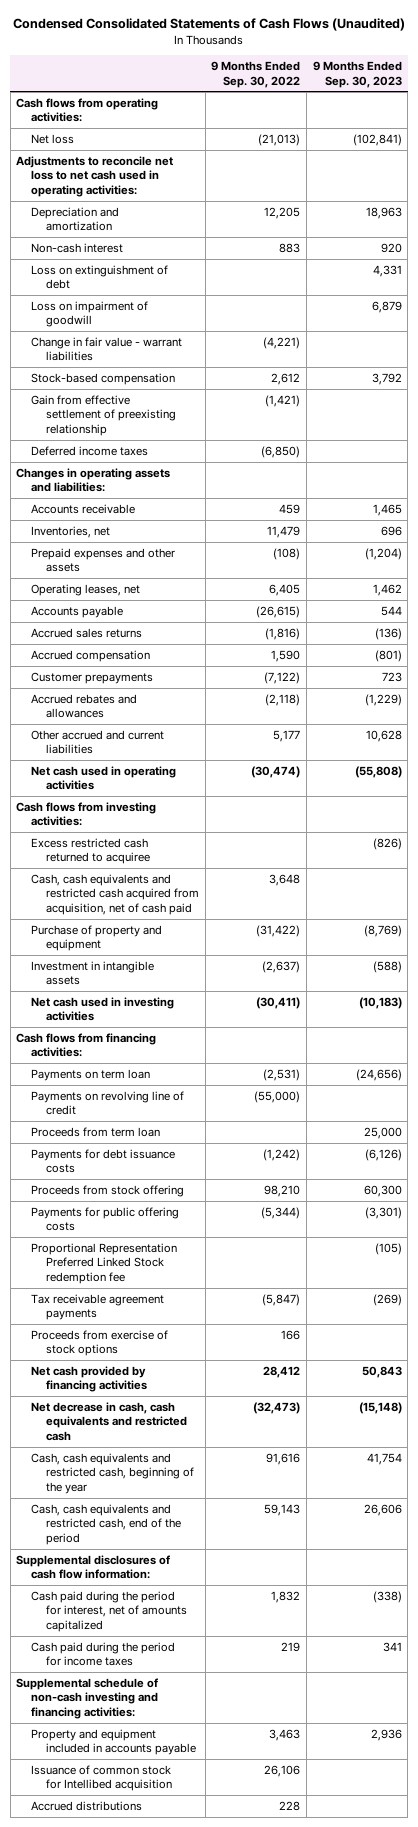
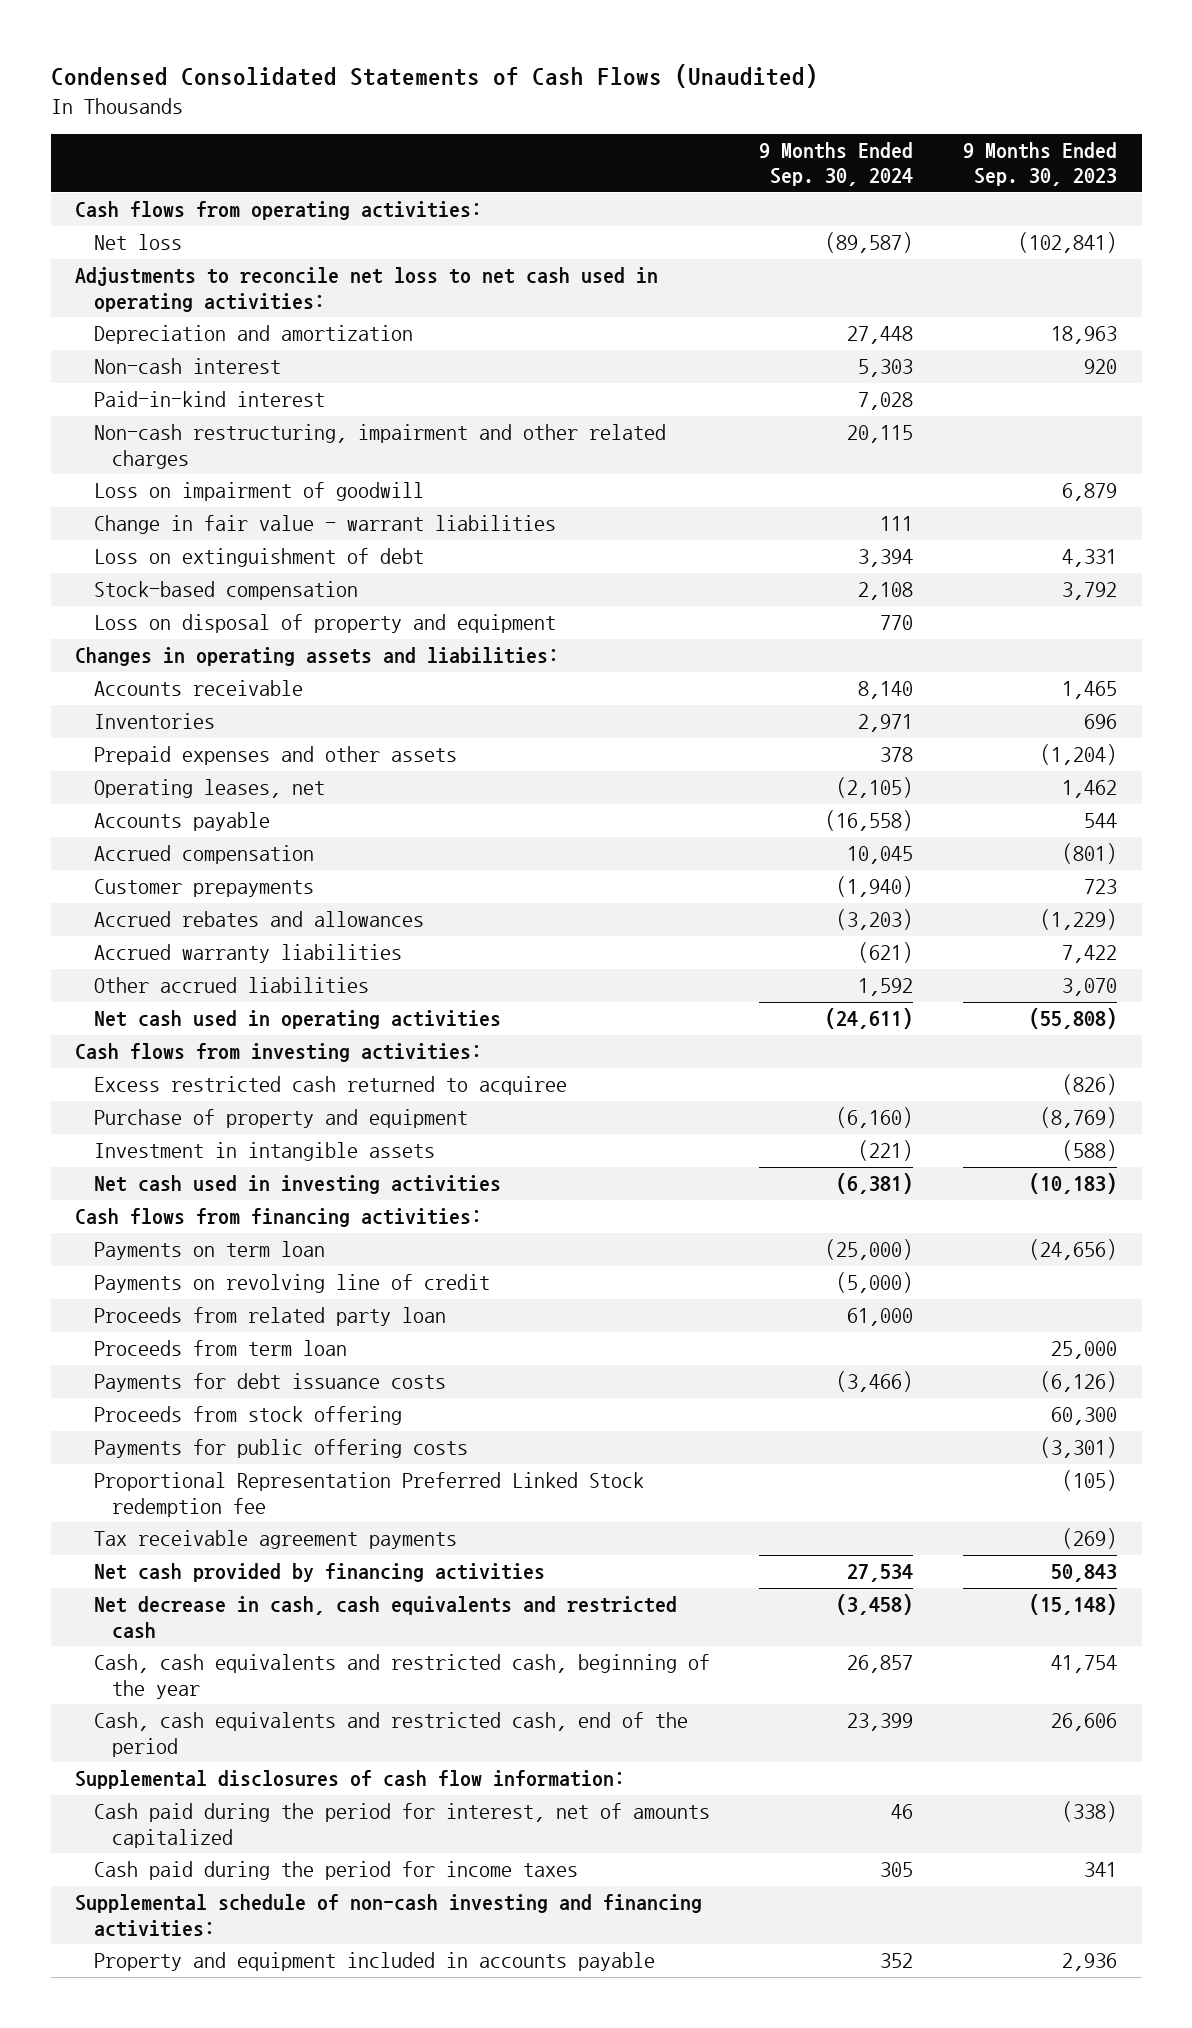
[211,61,301,88] 9 Months Ended Sep. 30, 2022 -> none
none -> [759,142,914,187] 9 Months Ended Sep. 30, 2024
none -> [93,391,325,408] Paid-in-kind interest
none -> [93,424,666,469] Non-cash restructuring, impairment and other related charges
[31,264,169,290] Loss on extinguishment of debt -> [93,548,424,568] Loss on extinguishment of debt
[31,394,177,437] Gain from effective settlement of preexisting relationship -> none
[31,445,149,456] Deferred income taxes -> none
none -> [93,614,556,634] Loss on disposal of property and equipment
[31,525,111,538] Inventories, net -> [93,713,215,730] Inventories
[31,627,143,638] Accrued sales returns -> none
none -> [93,944,402,964] Accrued warranty liabilities
[31,729,165,755] Other accrued and current liabilities -> [93,977,369,994] Other accrued liabilities
[365,729,402,742] 10,628 -> [1061,978,1117,997] 3,070
[31,873,200,916] Cash, cash equivalents and restricted cash acquired from acquisition, net of cash paid -> none
none -> [93,1307,446,1327] Proceeds from related party loan
[31,1329,169,1357] Proceeds from exercise of stock options -> none
[31,1764,173,1792] Issuance of common stock for Intellibed acquisition -> none
[31,1800,143,1811] Accrued distributions -> none

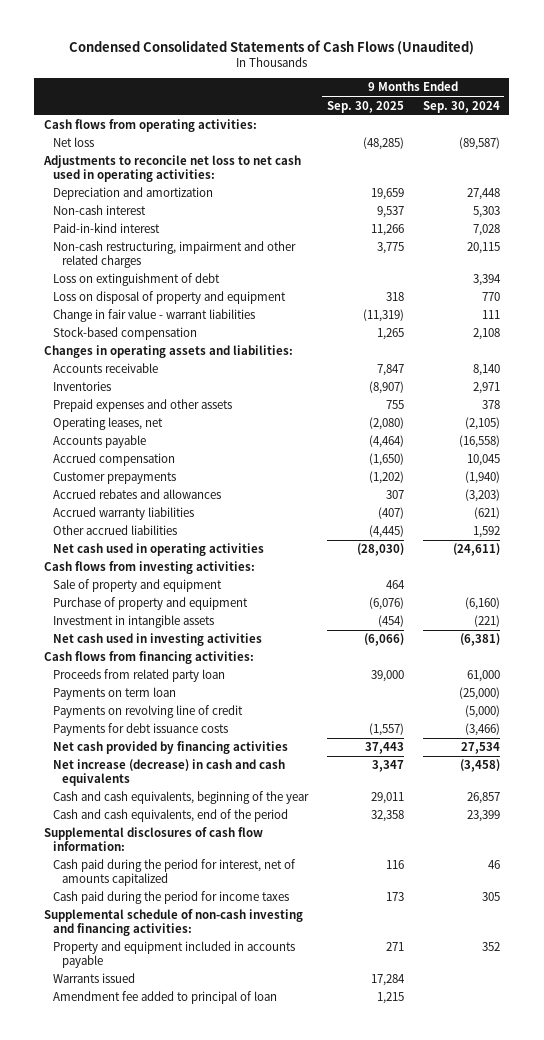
[962,142,1117,187] 9 Months Ended Sep. 30, 2023 -> none
none -> [326,100,404,113] Sep. 30, 2025
[93,482,424,502] Loss on impairment of goodwill -> none
[93,515,556,535] Change in fair value - warrant liabilities -> [52,309,255,323] Change in fair value - warrant liabilities
[93,581,358,601] Stock-based compensation -> [52,327,197,341] Stock-based compensation
[93,1076,567,1096] Excess restricted cash returned to acquiree -> none
none -> [52,579,222,593] Sale of property and equipment
[93,1307,446,1327] Proceeds from related party loan -> [52,669,225,683] Proceeds from related party loan
[93,1340,347,1357] Proceeds from term loan -> none
[93,1406,402,1426] Proceeds from stock offering -> none
[93,1439,468,1459] Payments for public offering costs -> none
[93,1472,644,1517] Proportional Representation Preferred Linked Stock redemption fee -> none
[93,1530,457,1550] Tax receivable agreement payments -> none
[93,1596,677,1639] Net decrease in cash, cash equivalents and restricted cash -> [52,759,285,786] Net increase (decrease) in cash and cash equivalents
[93,1654,710,1699] Cash, cash equivalents and restricted cash, beginning of the year -> [52,791,309,805] Cash and cash equivalents, beginning of the year
[93,1712,688,1757] Cash, cash equivalents and restricted cash, end of the period -> [52,809,288,823] Cash and cash equivalents, end of the period
none -> [52,973,135,984] Warrants issued
none -> [52,991,277,1005] Amendment fee added to principal of loan

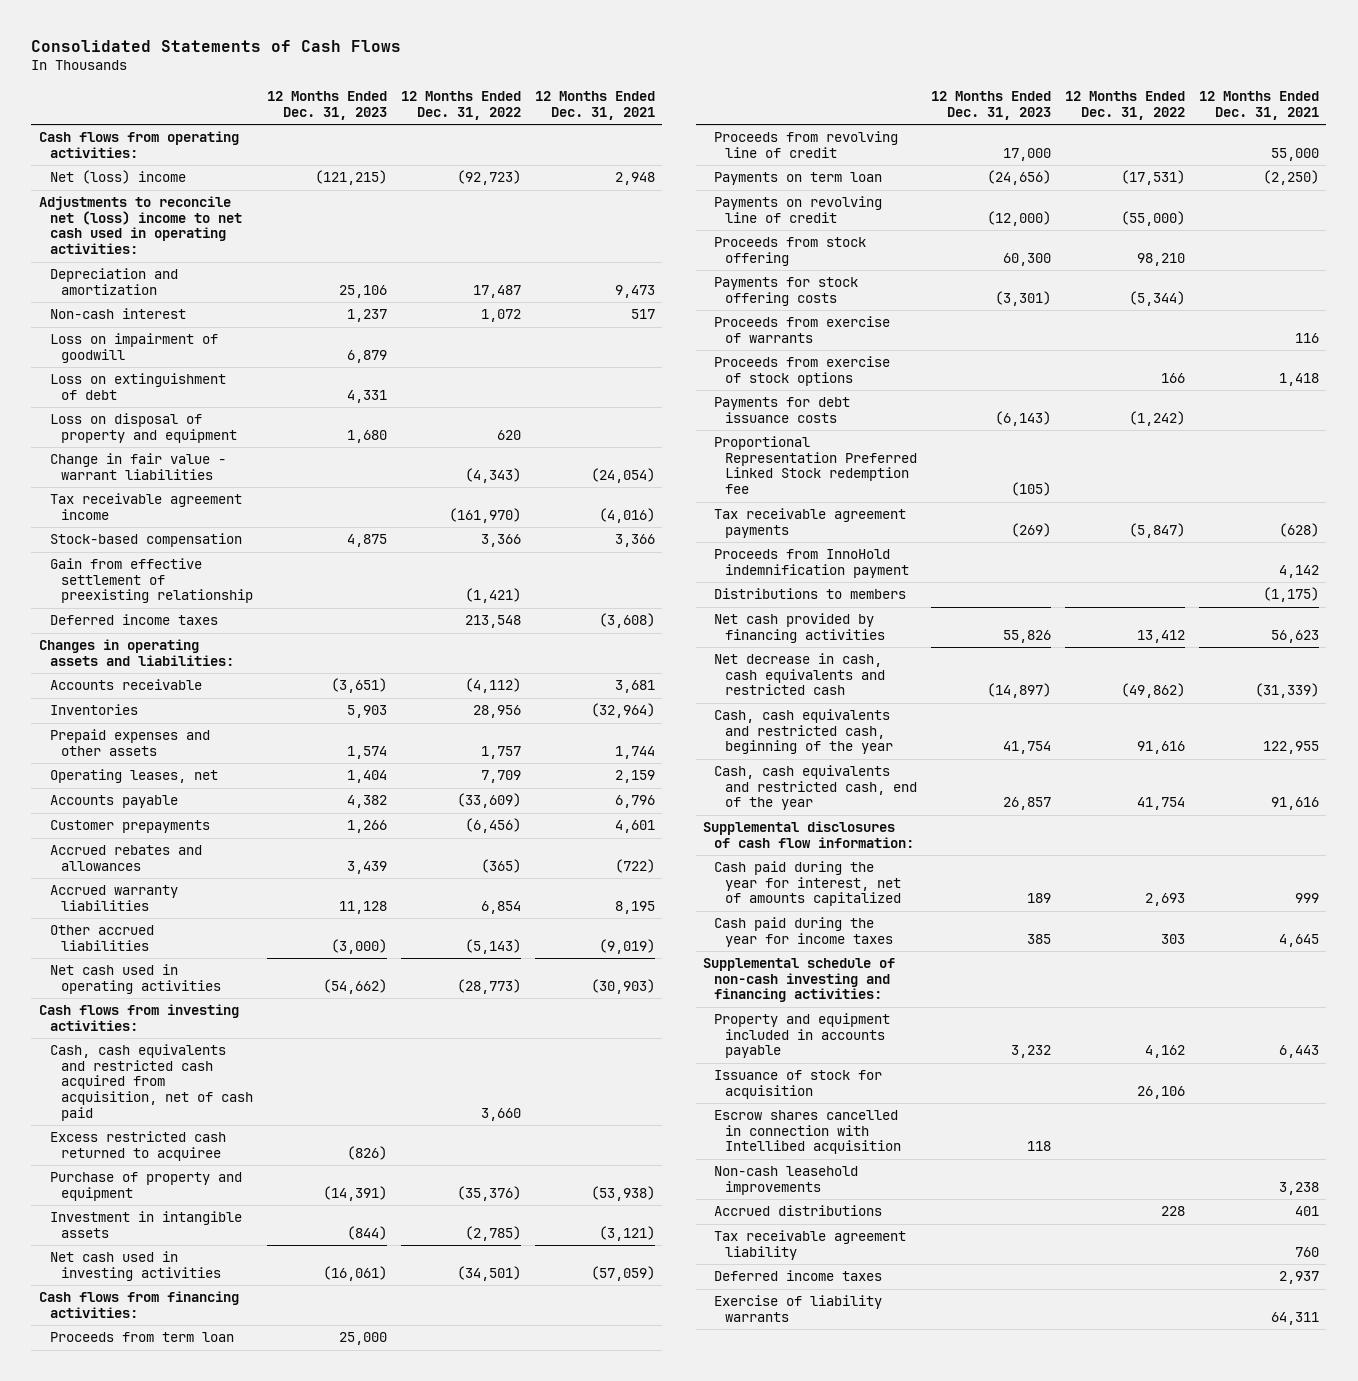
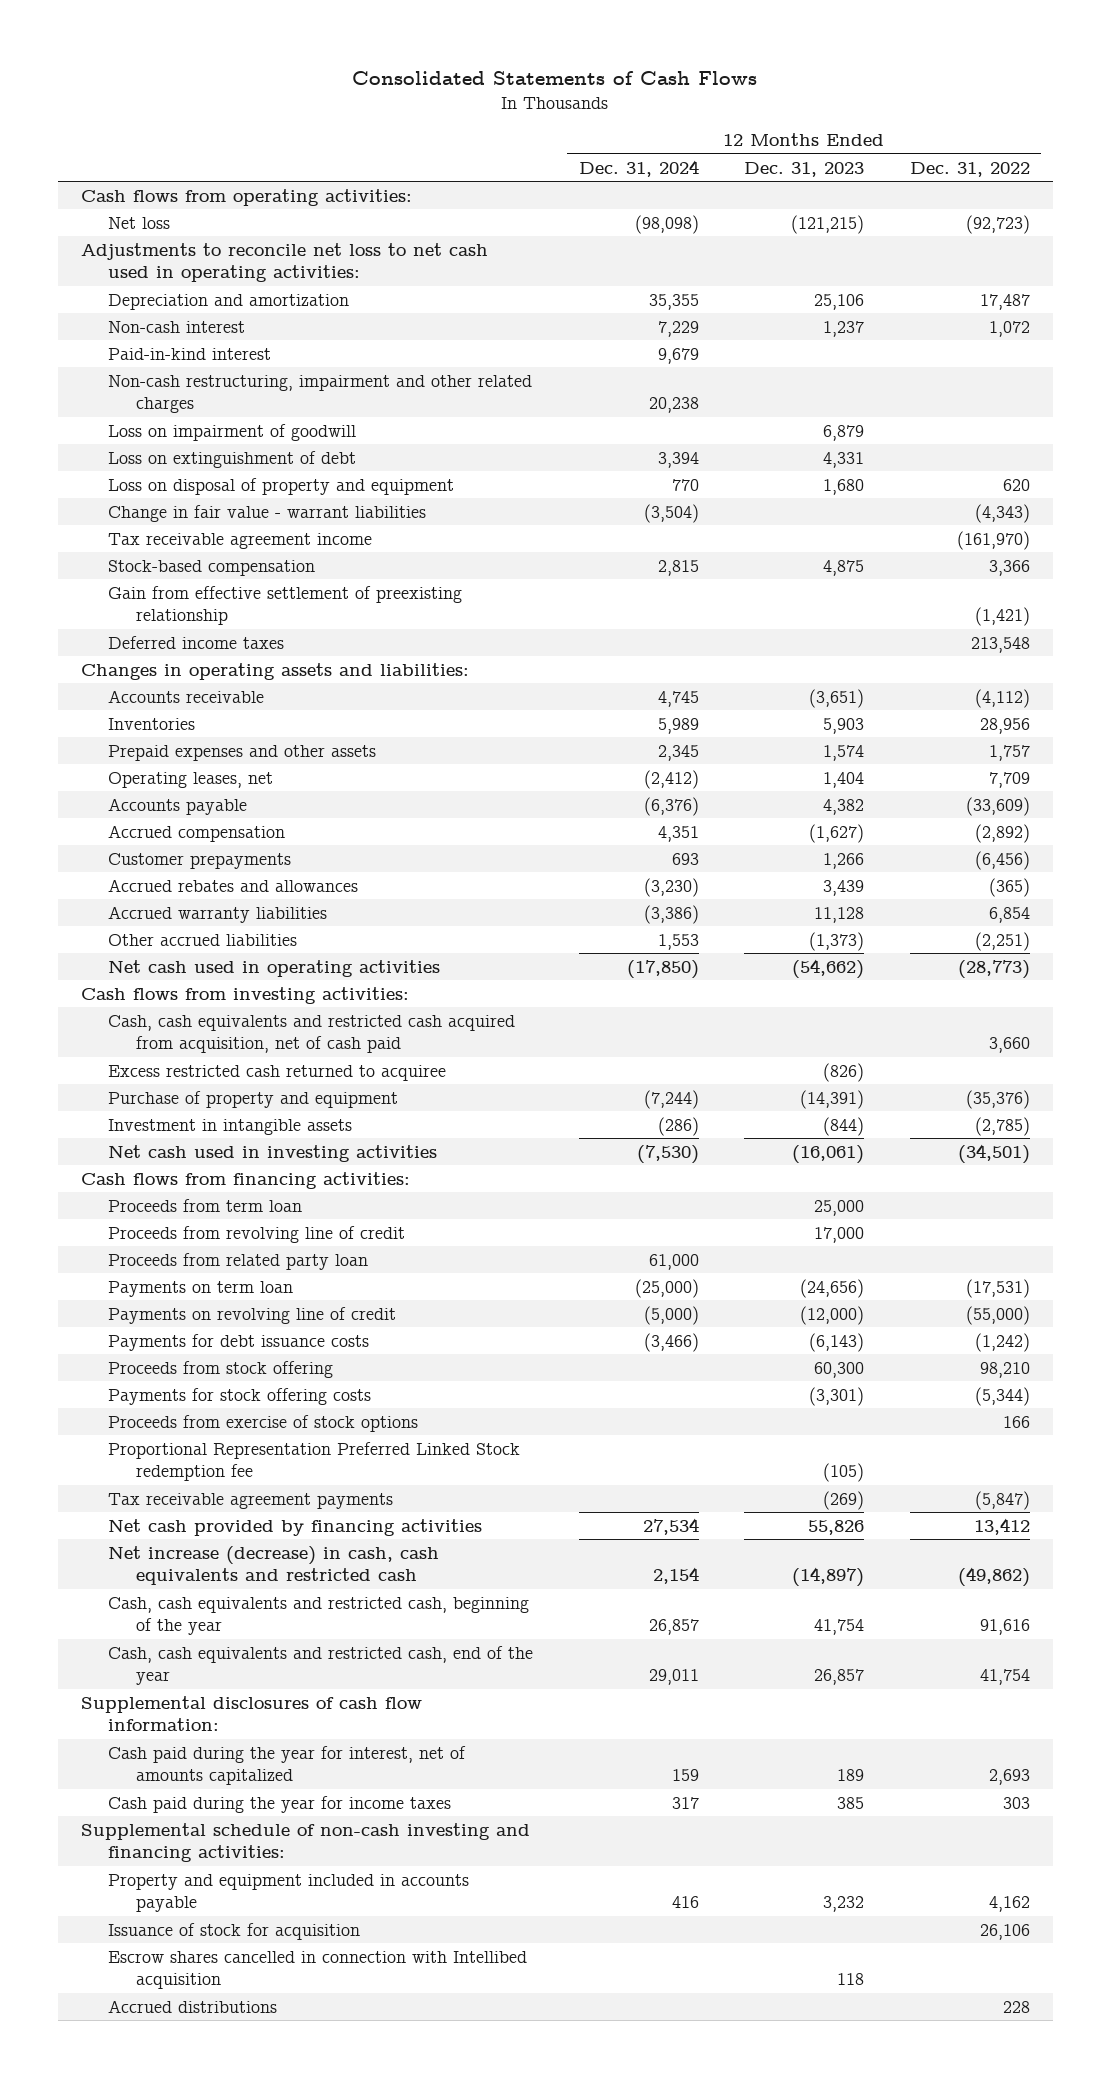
[535,91,656,120] 12 Months Ended Dec. 31, 2021 -> none
none -> [578,159,699,177] Dec. 31, 2024
[49,170,186,185] Net (loss) income -> [108,216,171,229] Net loss
[38,196,242,255] Adjustments to reconcile net (loss) income to net cash used in operating activities: -> [80,242,488,282] Adjustments to reconcile net loss to net cash used in operating activities:
none -> [108,347,272,360] Paid-in-kind interest
none -> [108,374,533,413] Non-cash restructuring, impairment and other related charges
none -> [108,824,286,842] Accrued compensation
[330,938,387,954] (3,000) -> [809,931,865,951] (1,373)
[464,938,521,954] (5,143) -> [974,931,1030,951] (2,251)
none -> [108,1252,369,1270] Proceeds from related party loan
[713,397,850,423] Payments for debt issuance costs -> [108,1333,370,1351] Payments for debt issuance costs
[713,316,890,343] Proceeds from exercise of warrants -> none
[713,549,909,578] Proceeds from InnoHold indemnification payment -> none
[713,588,906,600] Distributions to members -> none
[713,653,885,696] Net decrease in cash, cash equivalents and restricted cash -> [108,1545,440,1585] Net increase (decrease) in cash, cash equivalents and restricted cash
[713,1166,858,1195] Non-cash leasehold improvements -> none
[713,1230,906,1260] Tax receivable agreement liability -> none
[713,1270,882,1282] Deferred income taxes -> none
[713,1295,882,1322] Exercise of liability warrants -> none

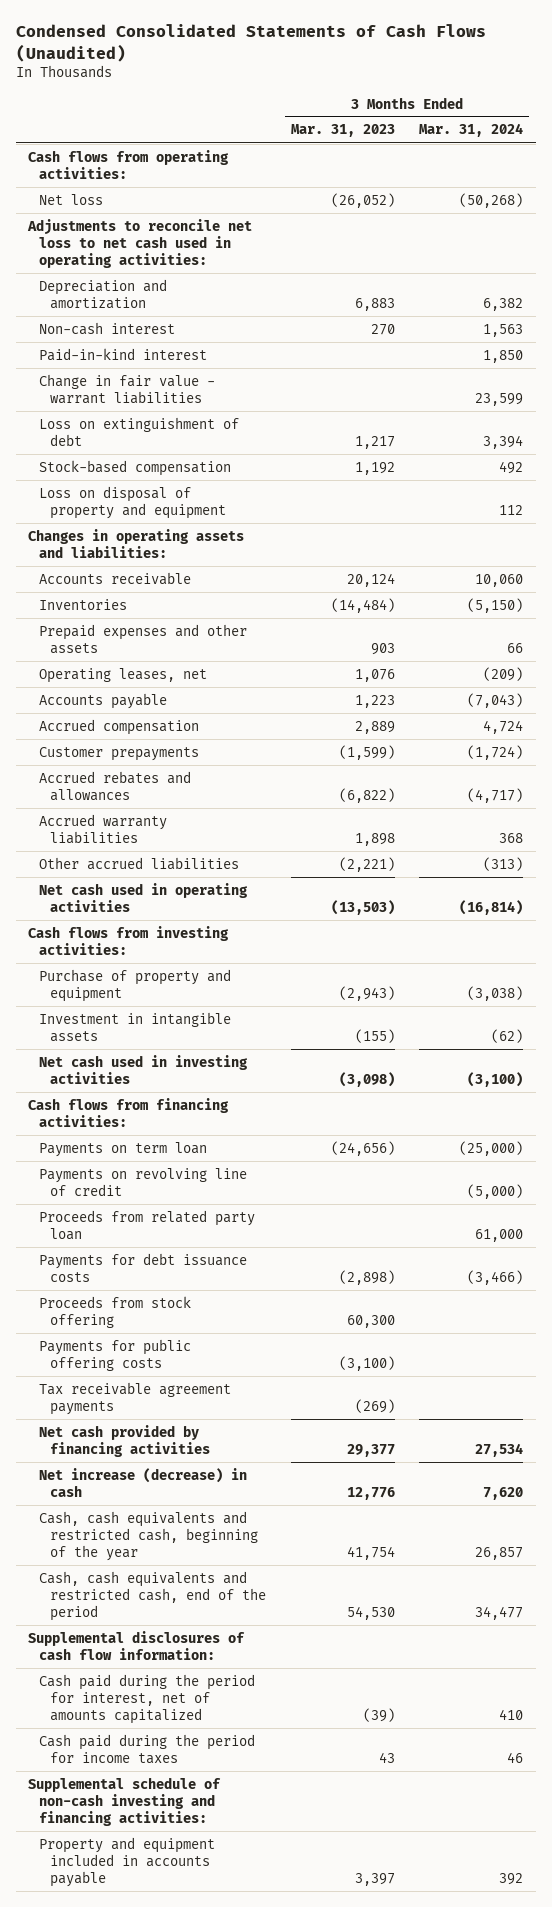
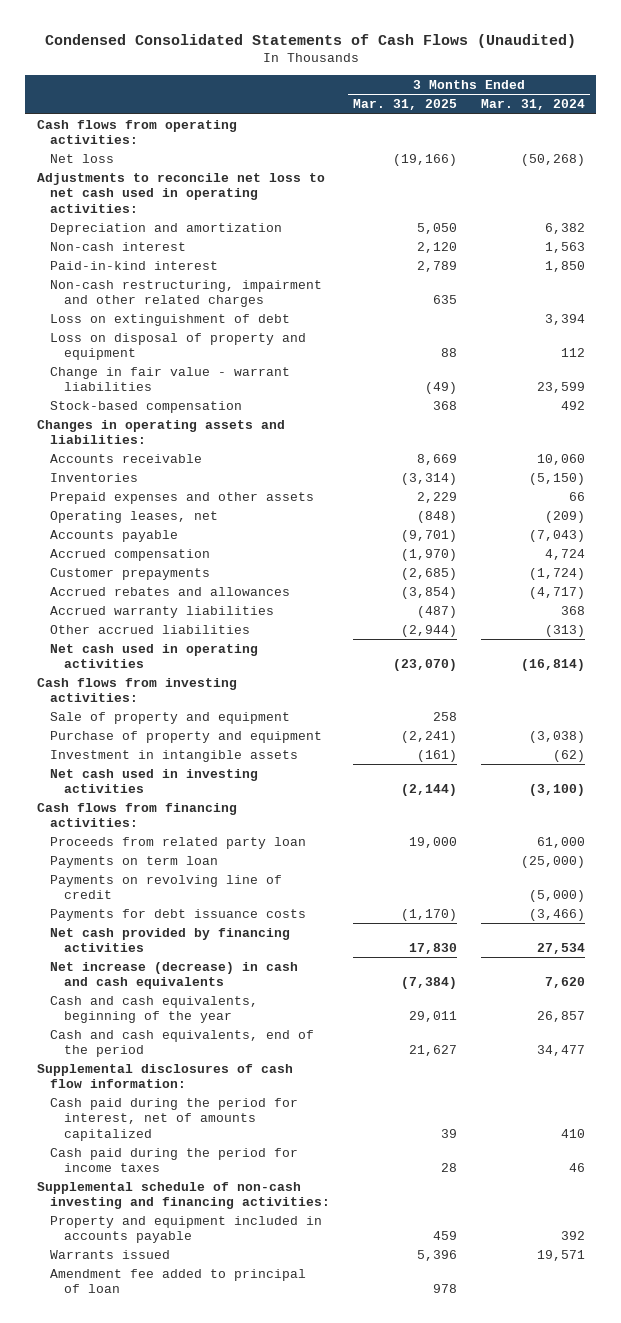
[290,124,395,138] Mar. 31, 2023 -> none
none -> [353,99,458,111] Mar. 31, 2025
none -> [50,279,323,308] Non-cash restructuring, impairment and other related charges
[39,373,216,405] Change in fair value - warrant liabilities -> [50,366,291,392] Change in fair value - warrant liabilities
[39,459,232,476] Stock-based compensation -> [50,400,243,413] Stock-based compensation
none -> [50,711,291,724] Sale of property and equipment
[39,1209,256,1241] Proceeds from related party loan -> [50,836,307,849] Proceeds from related party loan
[39,1295,192,1329] Proceeds from stock offering -> none
[39,1338,192,1372] Payments for public offering costs -> none
[39,1381,232,1416] Tax receivable agreement payments -> none
[39,1467,248,1498] Net increase (decrease) in cash -> [50,961,299,990] Net increase (decrease) in cash and cash equivalents
[39,1510,259,1562] Cash, cash equivalents and restricted cash, beginning of the year -> [50,995,259,1024] Cash and cash equivalents, beginning of the year
[39,1570,267,1622] Cash, cash equivalents and restricted cash, end of the period -> [50,1029,315,1058] Cash and cash equivalents, end of the period
none -> [50,1249,171,1259] Warrants issued
none -> [50,1268,307,1294] Amendment fee added to principal of loan

